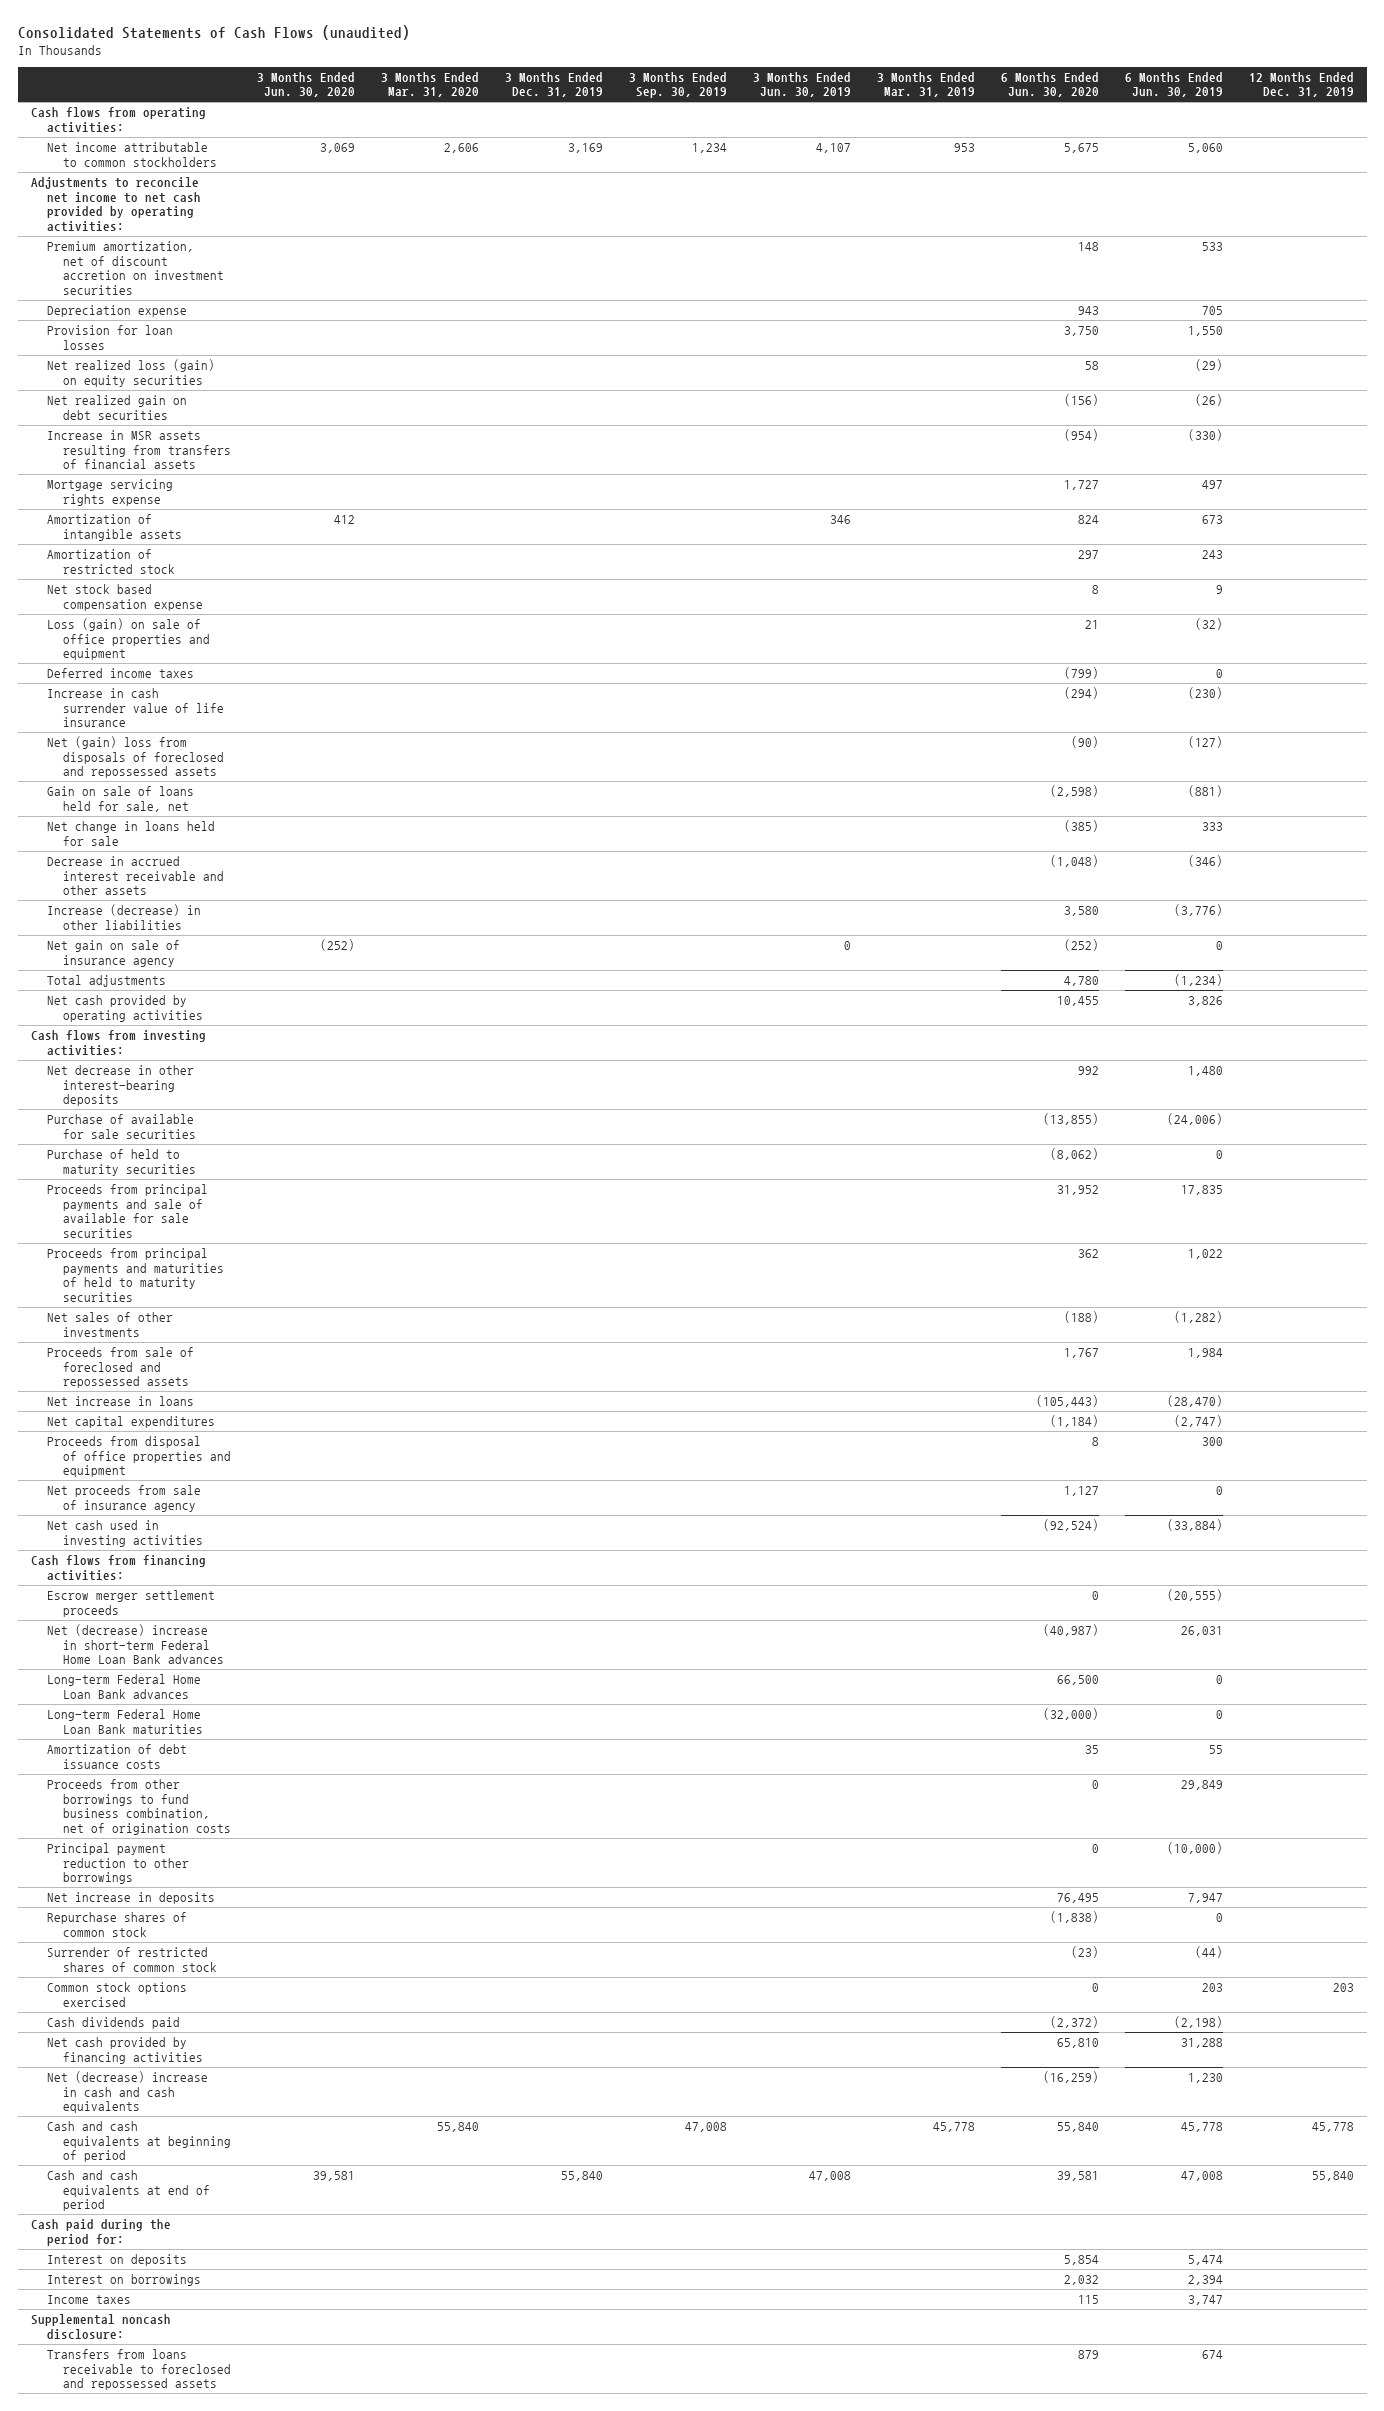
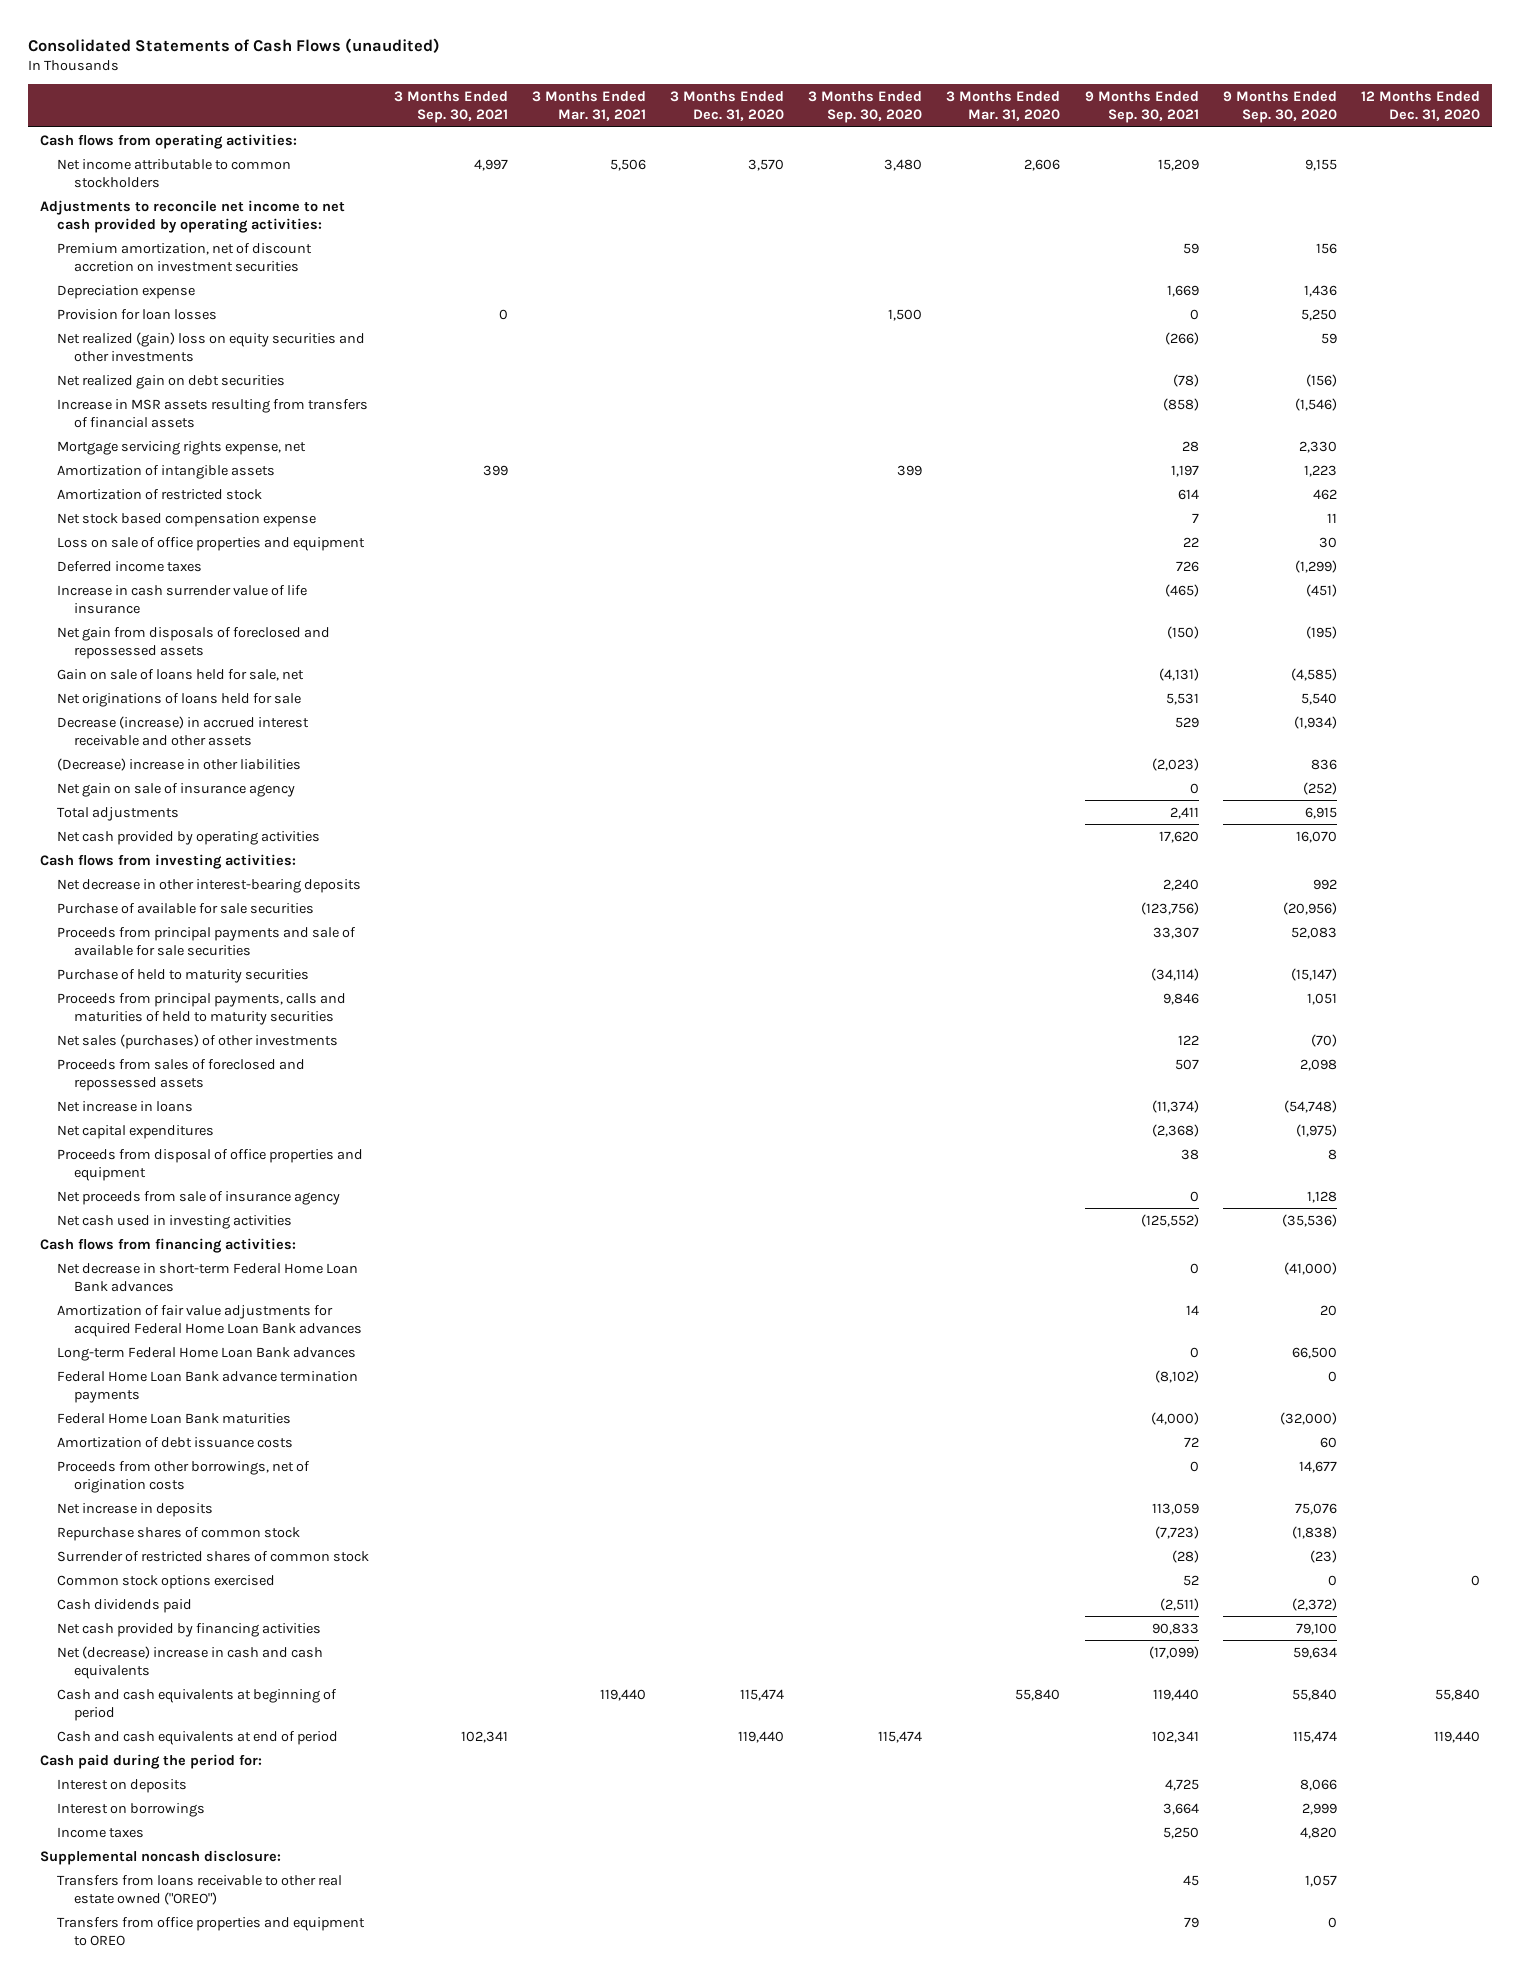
[257,71,356,98] 3 Months Ended Jun. 30, 2020 -> none
[505,71,604,98] 3 Months Ended Dec. 31, 2019 -> none
[629,71,728,99] 3 Months Ended Sep. 30, 2019 -> none
[753,71,852,98] 3 Months Ended Jun. 30, 2019 -> none
[876,71,975,98] 3 Months Ended Mar. 31, 2019 -> none
[1000,71,1099,98] 6 Months Ended Jun. 30, 2020 -> none
[1124,71,1223,98] 6 Months Ended Jun. 30, 2019 -> none
[1248,71,1354,98] 12 Months Ended Dec. 31, 2019 -> none
none -> [393,91,508,124] 3 Months Ended Sep. 30, 2021
none -> [531,91,646,122] 3 Months Ended Mar. 31, 2021
none -> [670,91,785,122] 3 Months Ended Dec. 31, 2020
none -> [808,91,923,124] 3 Months Ended Sep. 30, 2020
none -> [1084,91,1199,124] 9 Months Ended Sep. 30, 2021
none -> [1222,91,1337,124] 9 Months Ended Sep. 30, 2020
none -> [1361,91,1481,122] 12 Months Ended Dec. 31, 2020
[47,359,216,387] Net realized loss (gain) on equity securities -> [57,331,366,362] Net realized (gain) loss on equity securities and other investments
[47,479,174,506] Mortgage servicing rights expense -> [57,440,307,455] Mortgage servicing rights expense, net
[47,618,211,661] Loss (gain) on sale of office properties and equipment -> [57,536,366,551] Loss on sale of office properties and equipment
[47,736,225,779] Net (gain) loss from disposals of foreclosed and repossessed assets -> [57,626,331,659] Net gain from disposals of foreclosed and repossessed assets
[47,821,216,846] Net change in loans held for sale -> [57,692,302,707] Net originations of loans held for sale
[47,856,225,896] Decrease in accrued interest receivable and other assets -> [57,715,310,746] Decrease (increase) in accrued interest receivable and other assets
[47,904,202,930] Increase (decrease) in other liabilities -> [57,757,302,771] (Decrease) increase in other liabilities
[47,1149,197,1176] Purchase of held to maturity securities -> [57,968,310,983] Purchase of held to maturity securities
[47,1248,225,1302] Proceeds from principal payments and maturities of held to maturity securities -> [57,992,347,1025] Proceeds from principal payments, calls and maturities of held to maturity securities
[47,1312,174,1337] Net sales of other investments -> [57,1033,339,1049] Net sales (purchases) of other investments
[47,1347,195,1389] Proceeds from sale of foreclosed and repossessed assets -> [57,1058,306,1091] Proceeds from sales of foreclosed and repossessed assets
[47,1590,216,1617] Escrow merger settlement proceeds -> none
[47,1624,225,1665] Net (decrease) increase in short-term Federal Home Loan Bank advances -> [57,1262,359,1292] Net decrease in short-term Federal Home Loan Bank advances
none -> [57,1304,363,1337] Amortization of fair value adjustments for acquired Federal Home Loan Bank advances
[47,1709,204,1734] Long-term Federal Home Loan Bank maturities -> [57,1370,359,1403] Federal Home Loan Bank advance termination payments
none -> [57,1412,292,1424] Federal Home Loan Bank maturities
[47,1843,190,1885] Principal payment reduction to other borrowings -> none
[47,1779,232,1835] Proceeds from other borrowings to fund business combination, net of origination costs -> [57,1460,311,1493] Proceeds from other borrowings, net of origination costs
[47,2349,232,2391] Transfers from loans receivable to foreclosed and repossessed assets -> none
none -> [57,1874,343,1905] Transfers from loans receivable to other real estate owned ("OREO")
none -> [57,1916,366,1946] Transfers from office properties and equipment to OREO

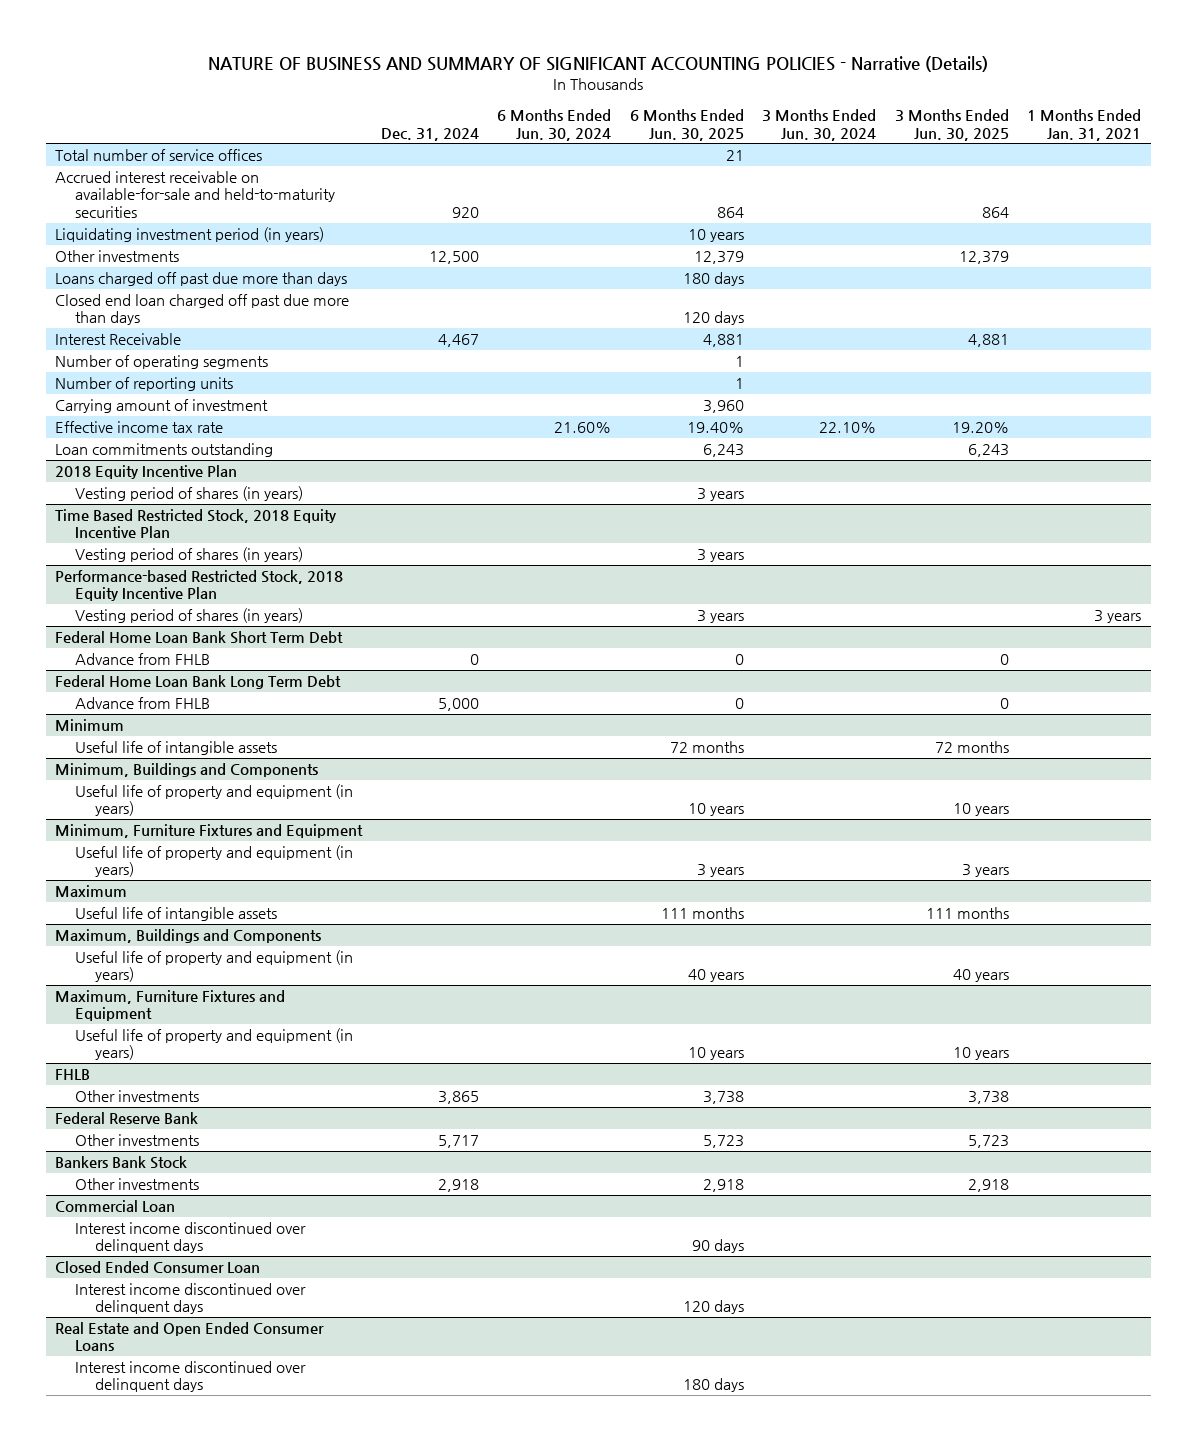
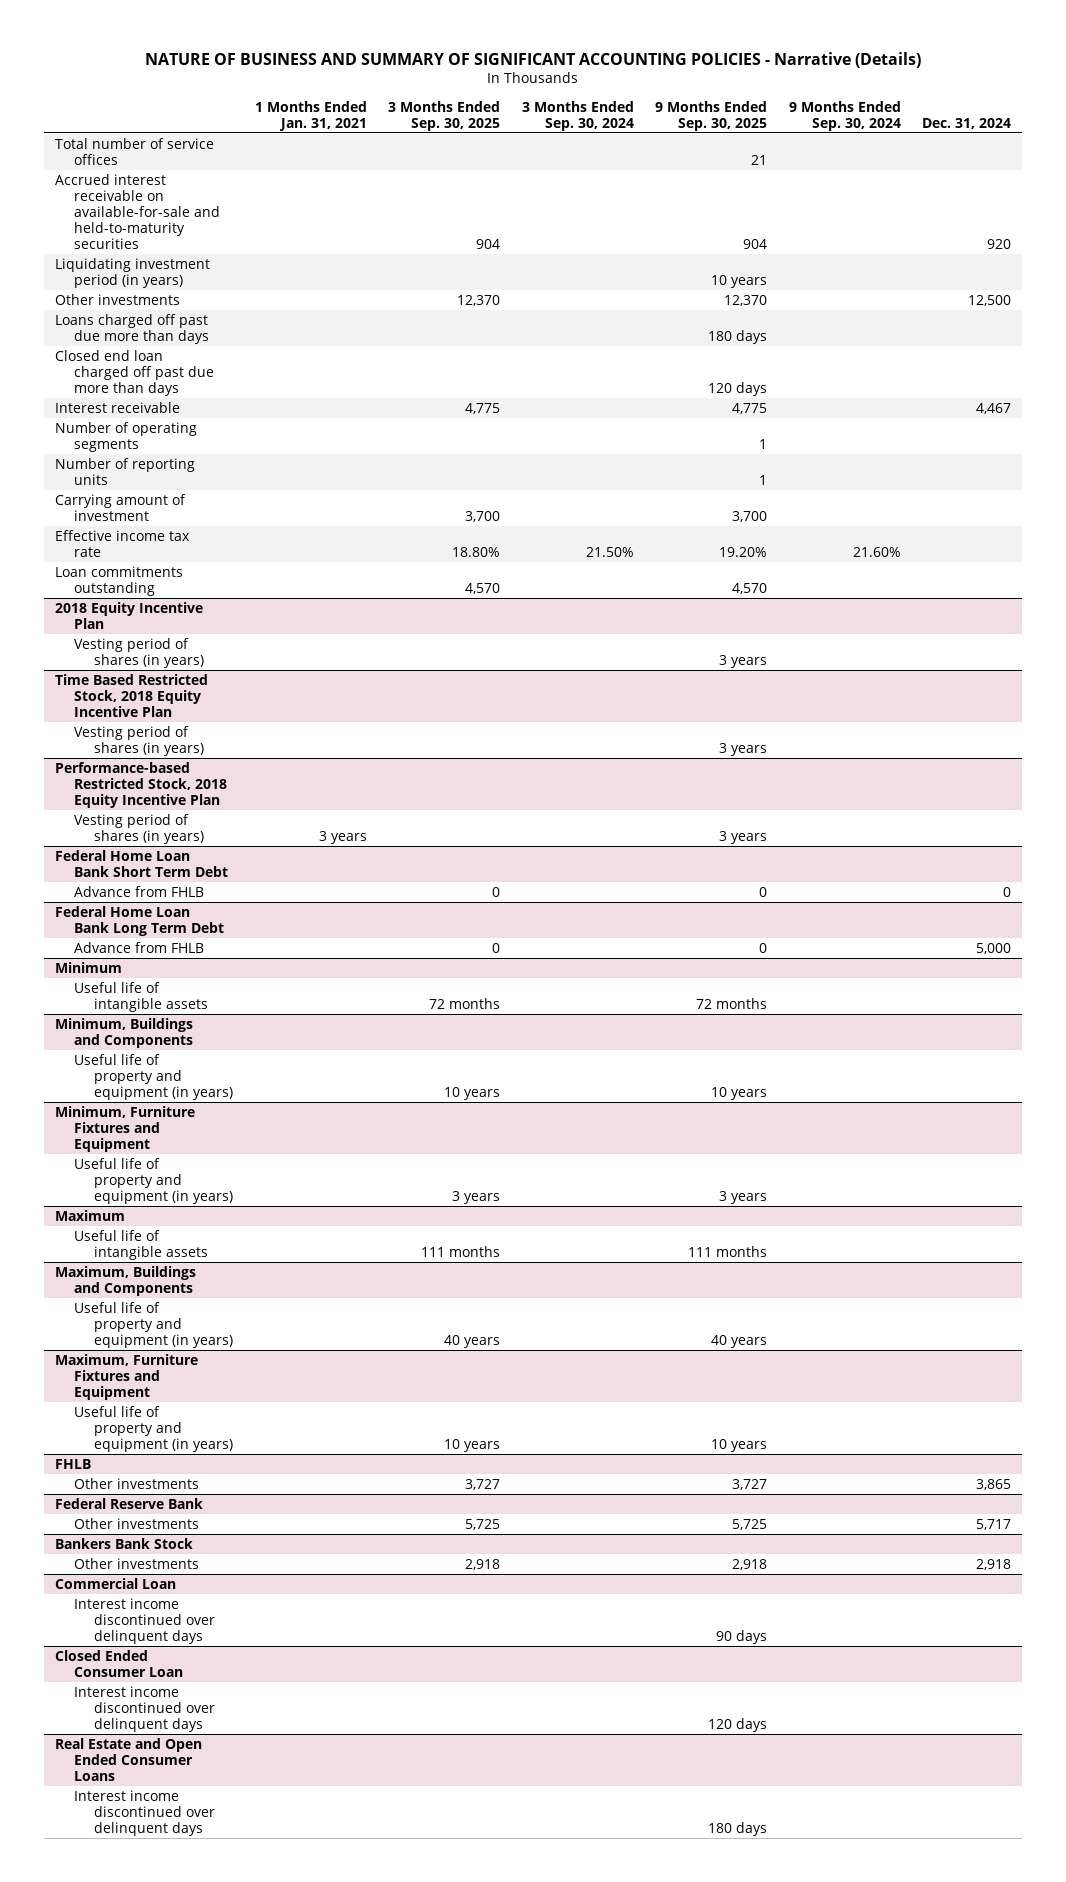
[497,109,612,141] 6 Months Ended Jun. 30, 2024 -> none
[629,109,744,141] 6 Months Ended Jun. 30, 2025 -> none
[762,109,877,141] 3 Months Ended Jun. 30, 2024 -> none
[894,109,1009,141] 3 Months Ended Jun. 30, 2025 -> none
none -> [388,100,501,131] 3 Months Ended Sep. 30, 2025
none -> [521,100,634,131] 3 Months Ended Sep. 30, 2024
none -> [655,100,768,131] 9 Months Ended Sep. 30, 2025
none -> [788,100,901,131] 9 Months Ended Sep. 30, 2024
[55,333,182,346] Interest Receivable -> [54,401,180,413] Interest receivable

